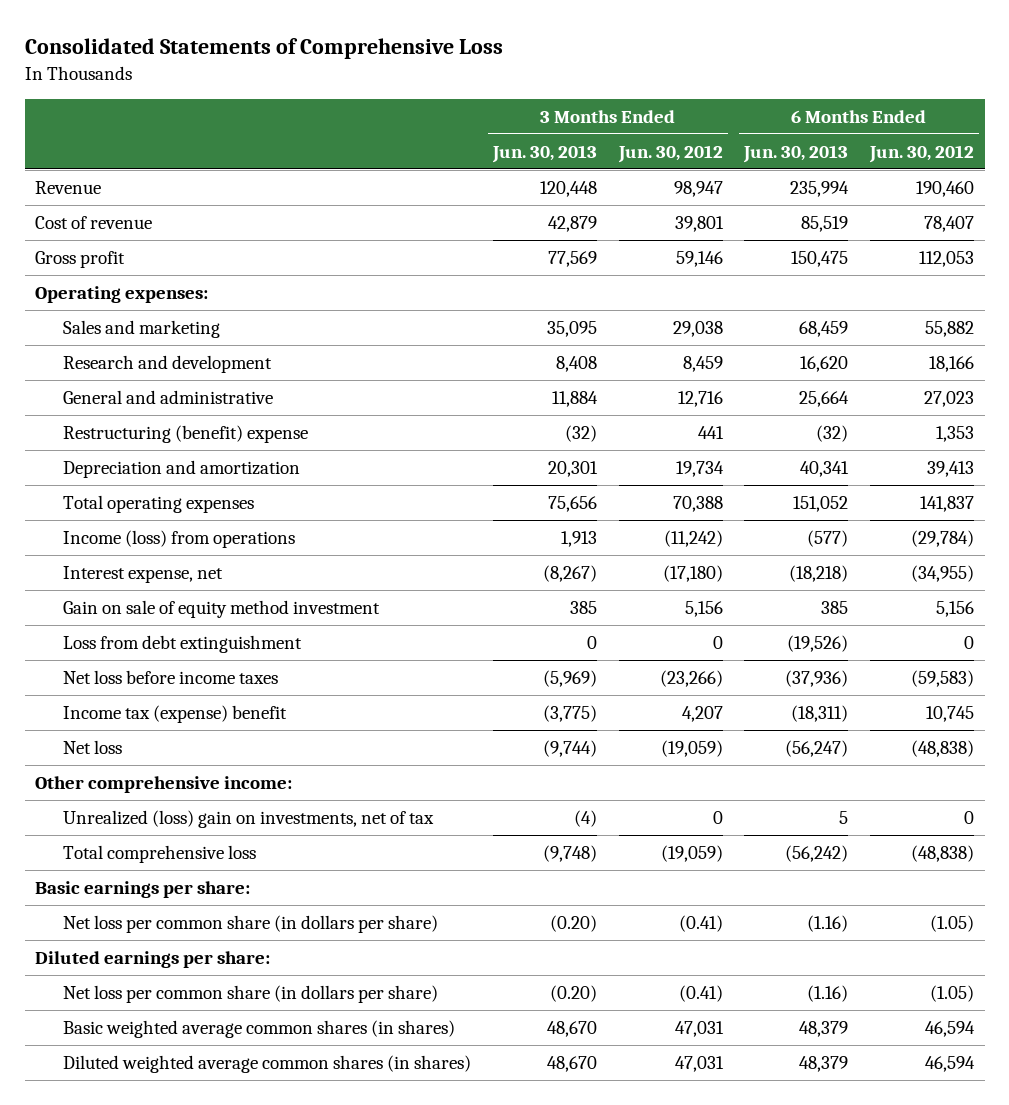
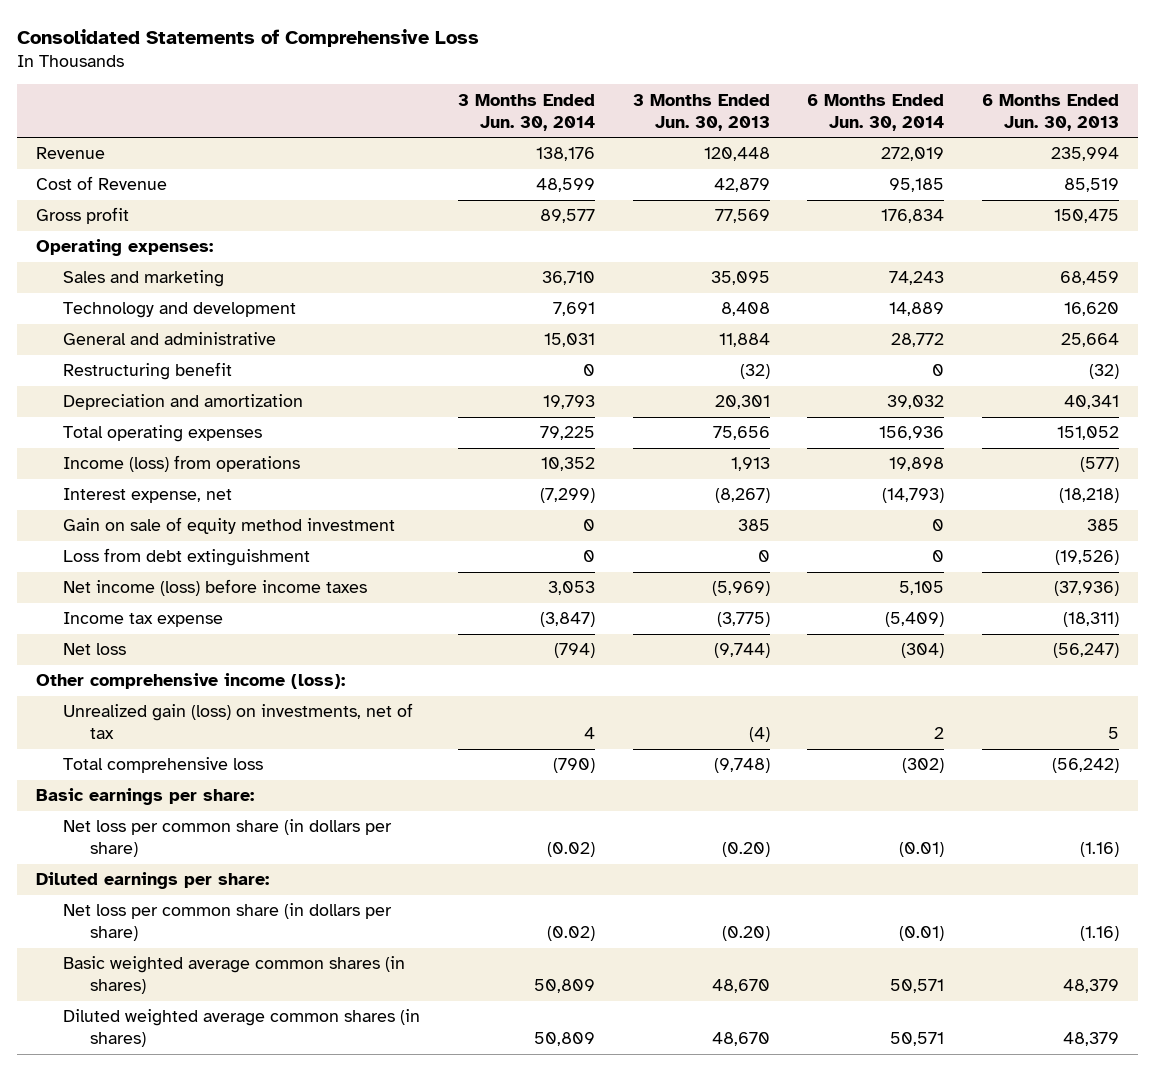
[617,144,723,163] Jun. 30, 2012 -> none
[868,144,974,163] Jun. 30, 2012 -> none
none -> [457,93,595,131] 3 Months Ended Jun. 30, 2014
none -> [807,93,945,131] 6 Months Ended Jun. 30, 2014
[35,215,153,229] Cost of revenue -> [35,176,167,191] Cost of Revenue
[63,354,273,373] Research and development -> [62,302,296,319] Technology and development
[63,424,309,443] Restructuring (benefit) expense -> [62,362,232,381] Restructuring benefit
[63,669,279,684] Net loss before income taxes -> [62,579,367,597] Net income (loss) before income taxes
[63,704,288,723] Income tax (expense) benefit -> [62,612,223,628] Income tax expense
[35,775,293,793] Other comprehensive income: -> [35,673,345,690] Other comprehensive income (loss):
[63,809,435,828] Unrealized (loss) gain on investments, net of tax -> [62,703,413,740] Unrealized gain (loss) on investments, net of tax

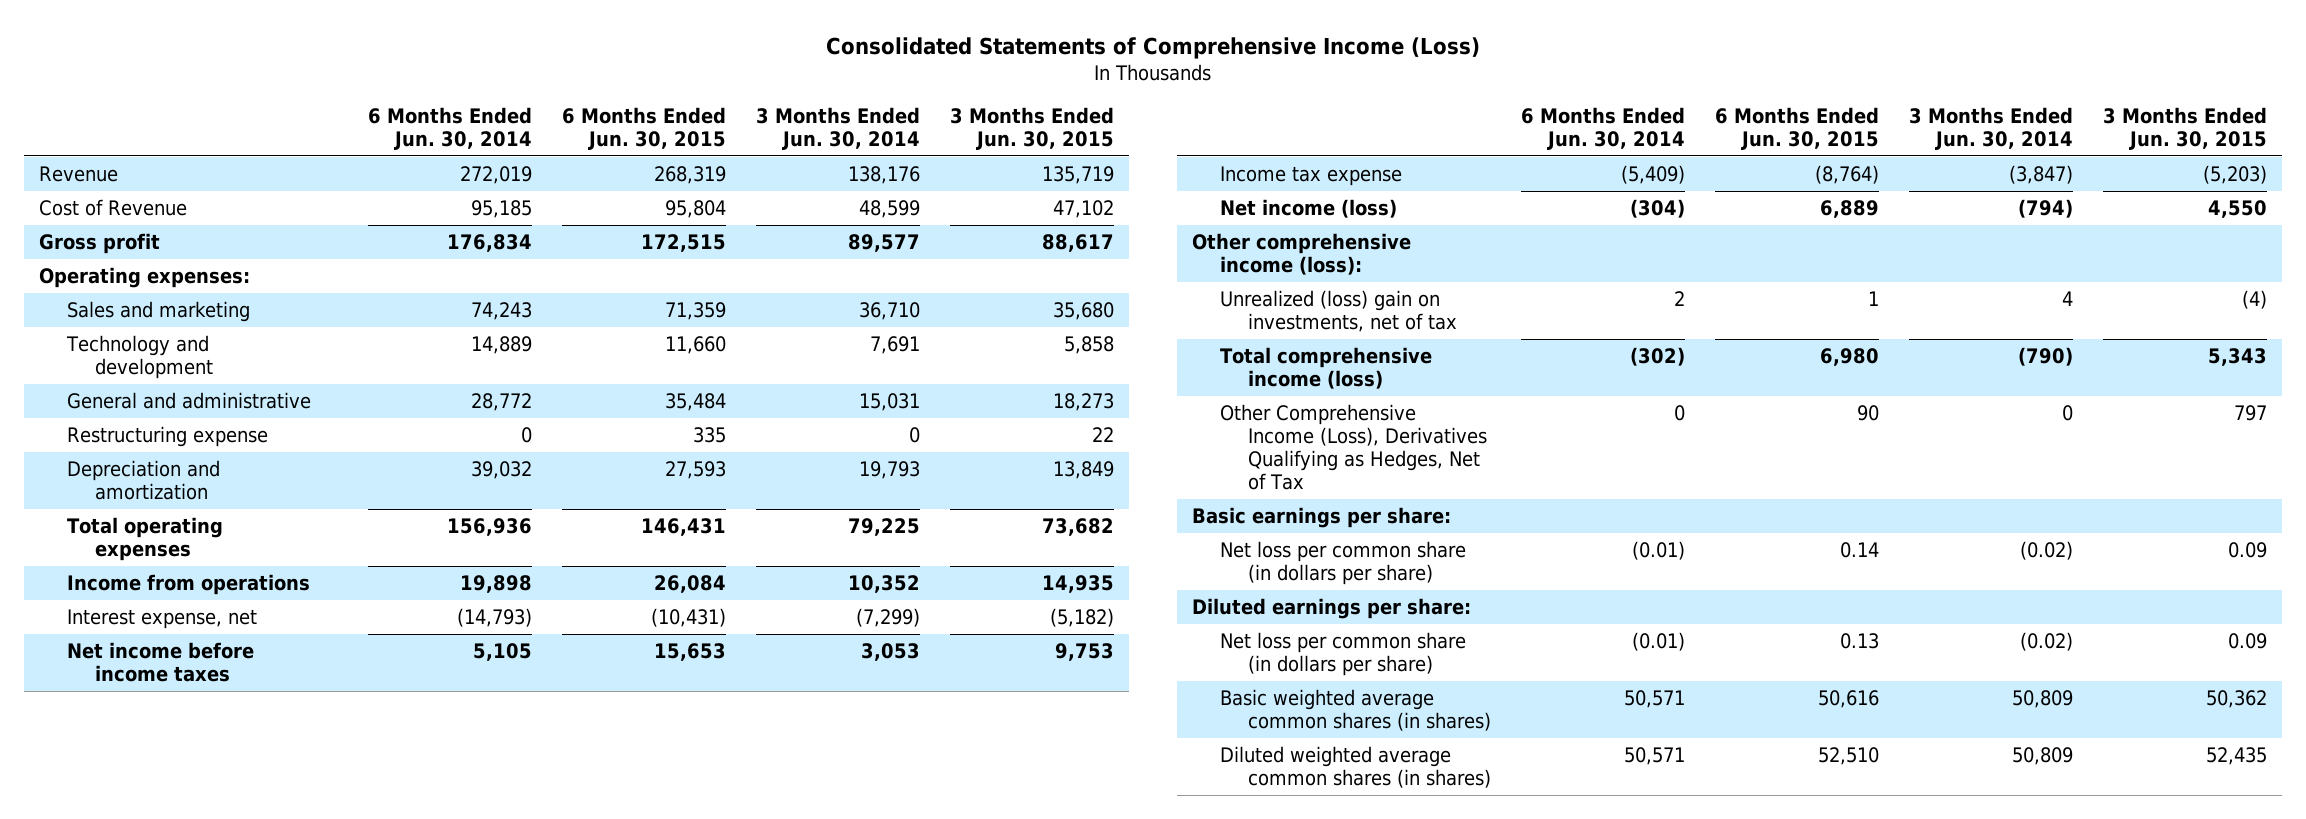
[16,28,479,47] Consolidated Statements of Comprehensive Loss -> [825,36,1480,59] Consolidated Statements of Comprehensive Income (Loss)
[632,93,770,131] 3 Months Ended Jun. 30, 2013 -> none
[982,93,1120,131] 6 Months Ended Jun. 30, 2013 -> none
none -> [561,106,726,150] 6 Months Ended Jun. 30, 2015
none -> [949,106,1114,150] 3 Months Ended Jun. 30, 2015
[62,362,232,381] Restructuring benefit -> [66,425,268,447] Restructuring expense
[62,455,300,473] Income (loss) from operations -> [66,573,310,595] Income from operations
[62,517,395,535] Gain on sale of equity method investment -> none
[62,548,310,567] Loss from debt extinguishment -> none
[62,579,367,597] Net income (loss) before income taxes -> [66,641,254,683] Net income before income taxes
[62,643,126,656] Net loss -> [1220,198,1398,218] Net income (loss)
[62,703,413,740] Unrealized gain (loss) on investments, net of tax -> [1220,289,1458,333] Unrealized (loss) gain on investments, net of tax
[62,757,263,774] Total comprehensive loss -> [1220,346,1433,390] Total comprehensive income (loss)
none -> [1220,403,1488,491] Other Comprehensive Income (Loss), Derivatives Qualifying as Hedges, Net of Tax

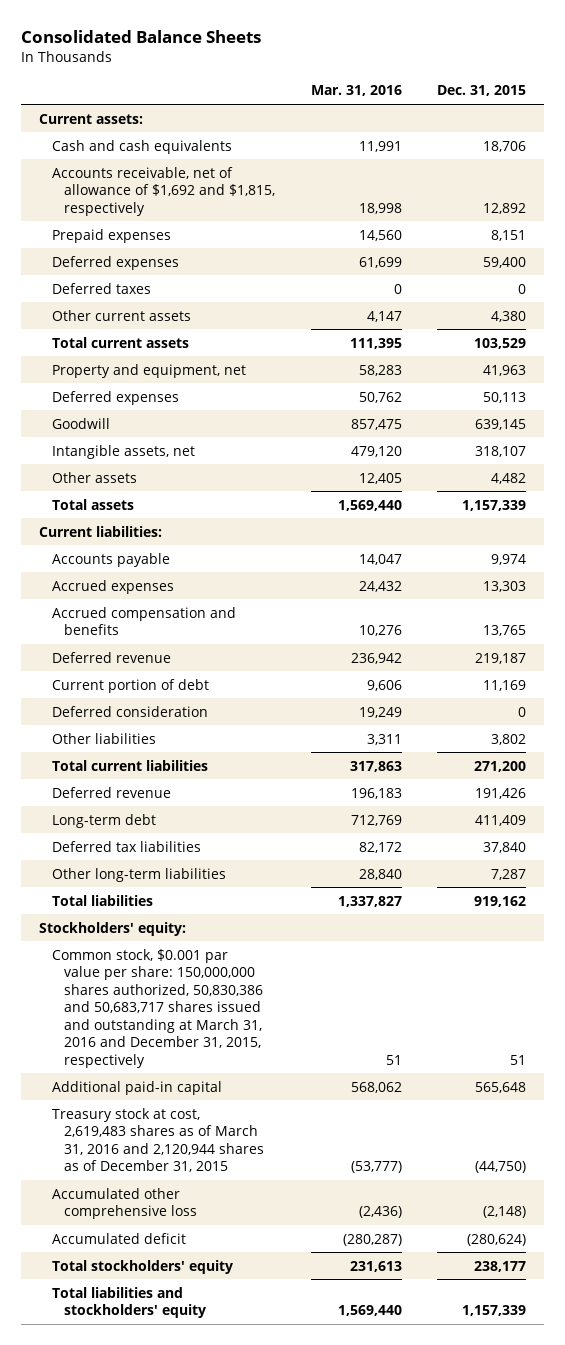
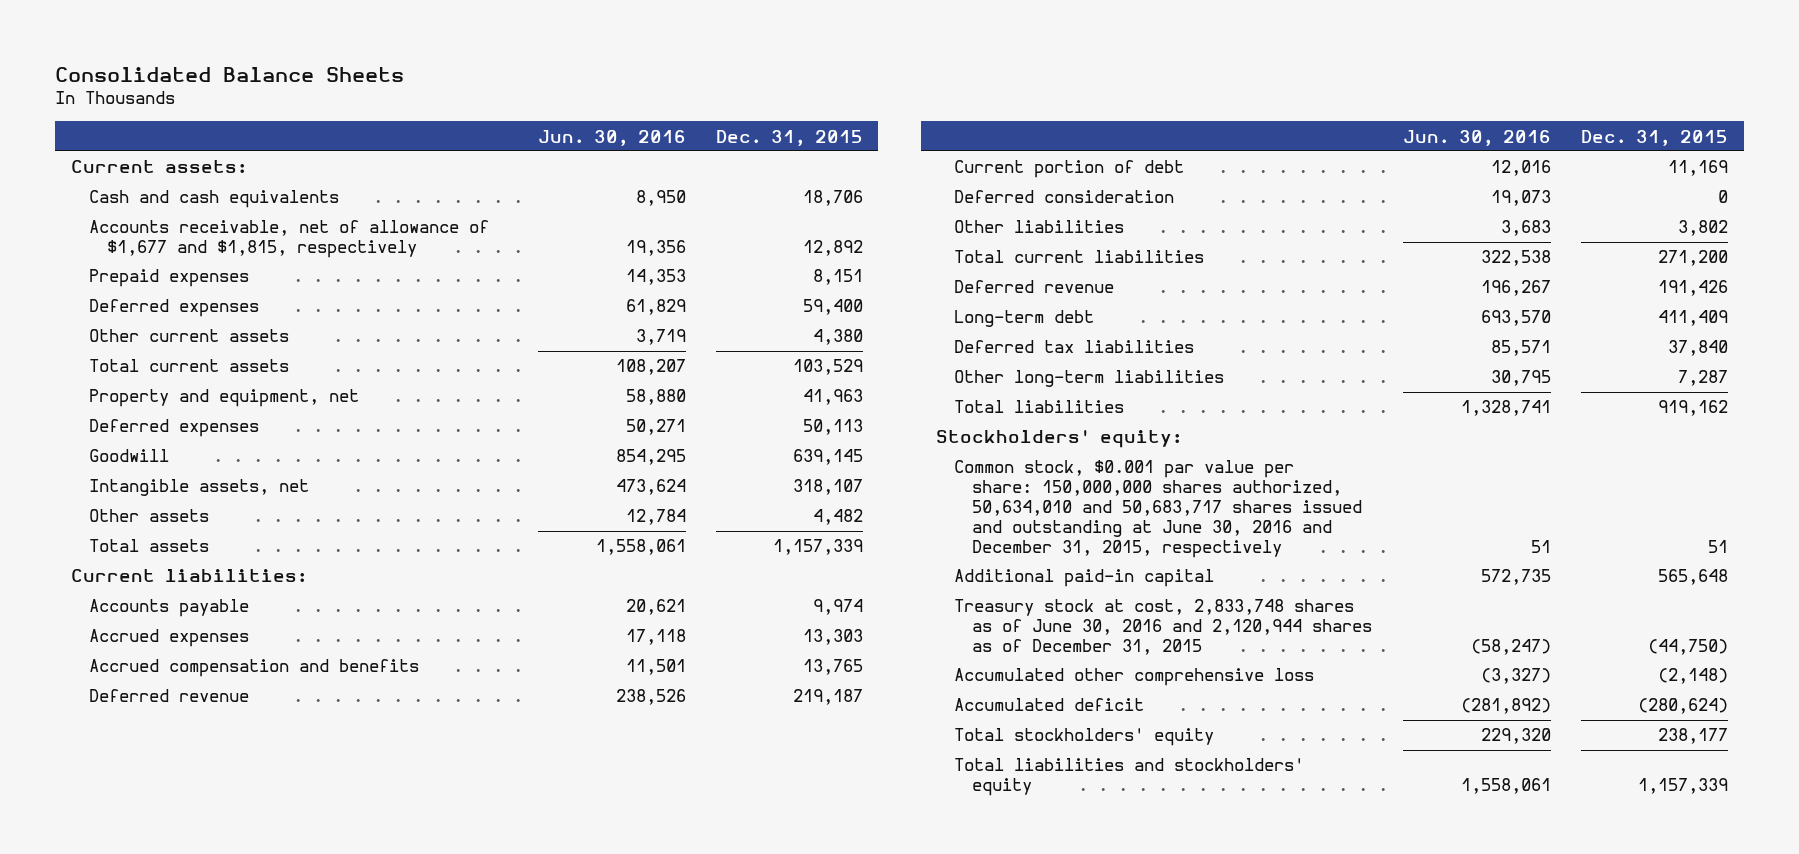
[310,85,402,97] Mar. 31, 2016 -> none
none -> [537,129,686,146] Jun. 30, 2016
[51,166,276,216] Accounts receivable, net of allowance of $1,692 and $1,815, respectively -> [89,220,490,259] Accounts receivable, net of allowance of $1,677 and $1,815, respectively
[51,282,151,294] Deferred taxes -> none
[51,948,264,1068] Common stock, $0.001 par value per share: 150,000,000 shares authorized, 50,830,386 and 50,683,717 shares issued and outstanding at March 31, 2016 and December 31, 2015, respectively -> [954,460,1363,558] Common stock, $0.001 par value per share: 150,000,000 shares authorized, 50,634,010 and 50,683,717 shares issued and outstanding at June 30, 2016 and December 31, 2015, respectively
[51,1107,265,1173] Treasury stock at cost, 2,619,483 shares as of March 31, 2016 and 2,120,944 shares as of December 31, 2015 -> [954,599,1373,656] Treasury stock at cost, 2,833,748 shares as of June 30, 2016 and 2,120,944 shares as of December 31, 2015

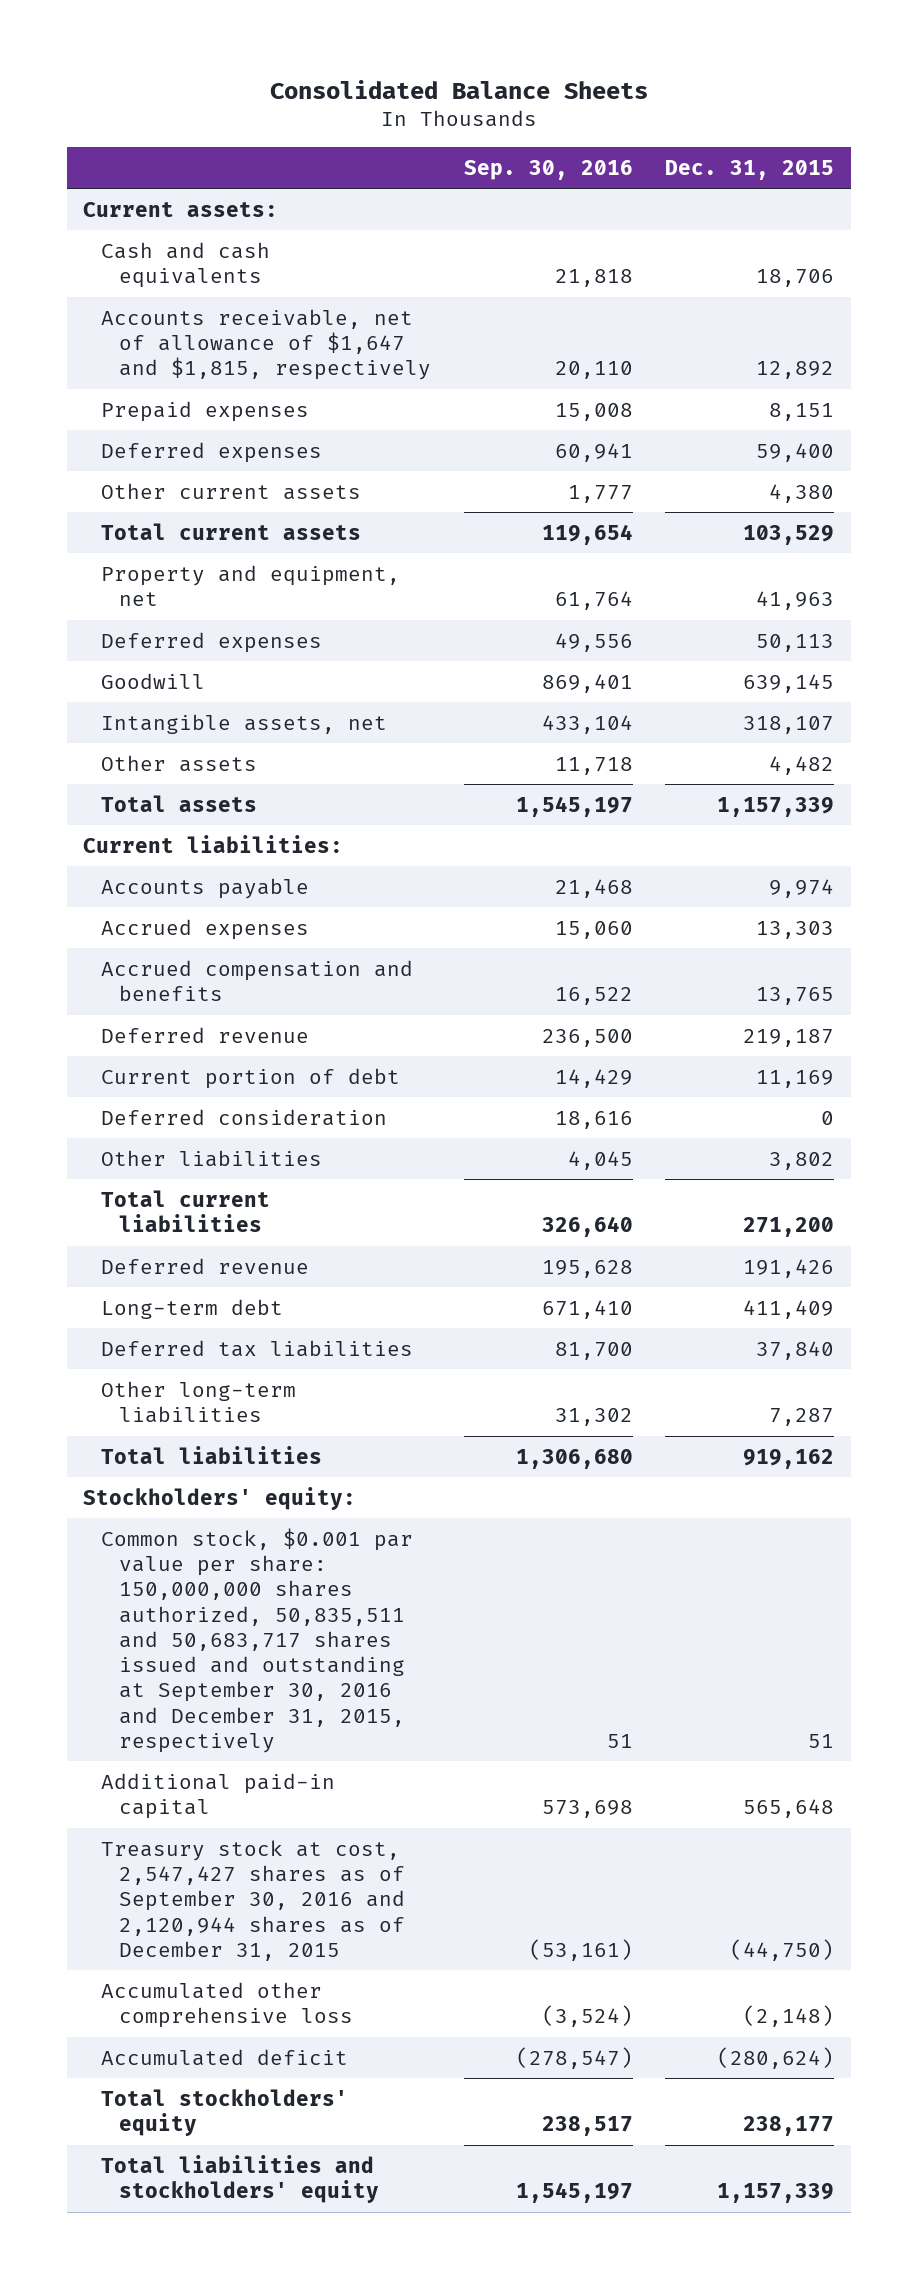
[537,129,686,146] Jun. 30, 2016 -> none
none -> [463,159,633,180] Sep. 30, 2016
[89,220,490,259] Accounts receivable, net of allowance of $1,677 and $1,815, respectively -> [101,308,432,381] Accounts receivable, net of allowance of $1,647 and $1,815, respectively
[954,460,1363,558] Common stock, $0.001 par value per share: 150,000,000 shares authorized, 50,634,010 and 50,683,717 shares issued and outstanding at June 30, 2016 and December 31, 2015, respectively -> [101,1527,414,1753] Common stock, $0.001 par value per share: 150,000,000 shares authorized, 50,835,511 and 50,683,717 shares issued and outstanding at September 30, 2016 and December 31, 2015, respectively
[954,599,1373,656] Treasury stock at cost, 2,833,748 shares as of June 30, 2016 and 2,120,944 shares as of December 31, 2015 -> [101,1839,406,1961] Treasury stock at cost, 2,547,427 shares as of September 30, 2016 and 2,120,944 shares as of December 31, 2015

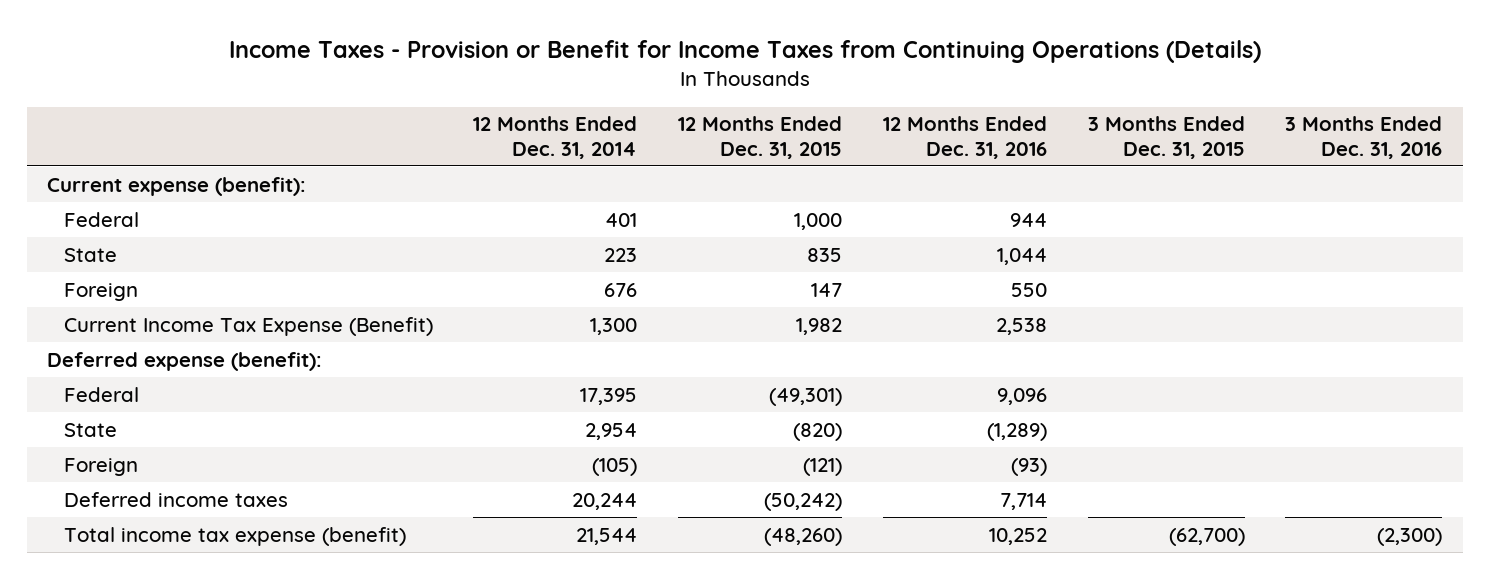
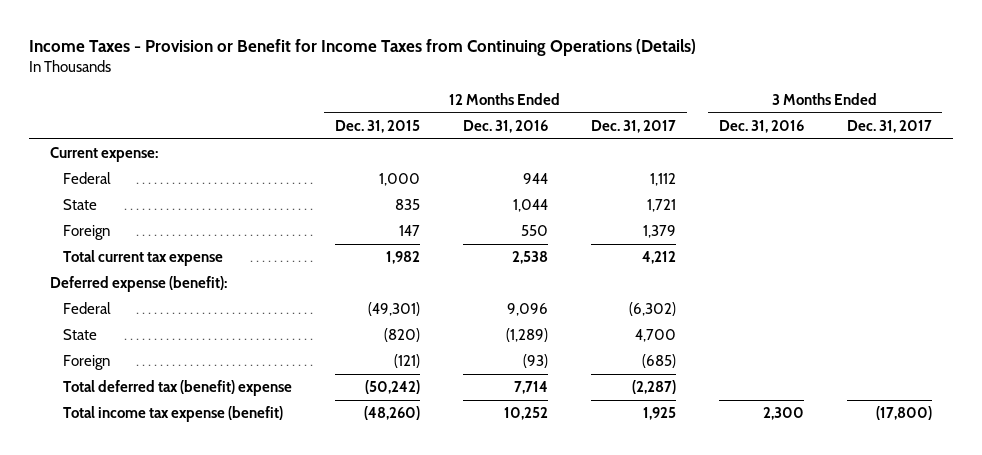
[473,116,638,159] 12 Months Ended Dec. 31, 2014 -> none
[1087,116,1245,159] 3 Months Ended Dec. 31, 2015 -> none
none -> [590,120,676,134] Dec. 31, 2017
none -> [846,120,932,134] Dec. 31, 2017
[46,176,306,196] Current expense (benefit): -> [50,147,159,163] Current expense:
[63,316,433,336] Current Income Tax Expense (Benefit) -> [62,250,223,267] Total current tax expense
[63,491,288,507] Deferred income taxes -> [62,380,292,397] Total deferred tax (benefit) expense
[1377,527,1443,546] (2,300) -> [762,407,804,421] 2,300

